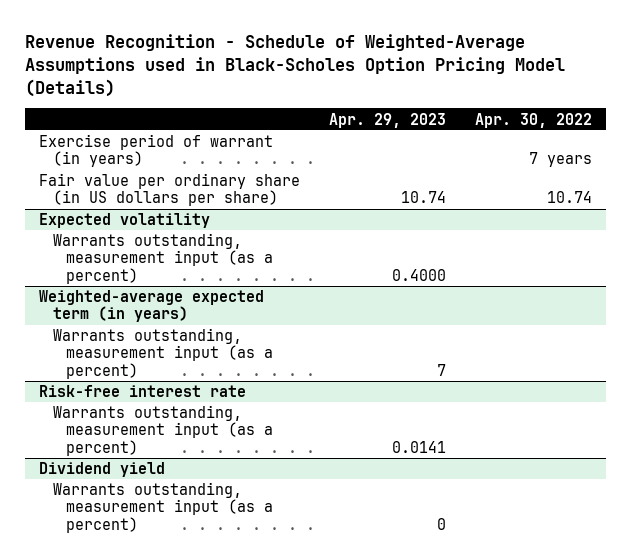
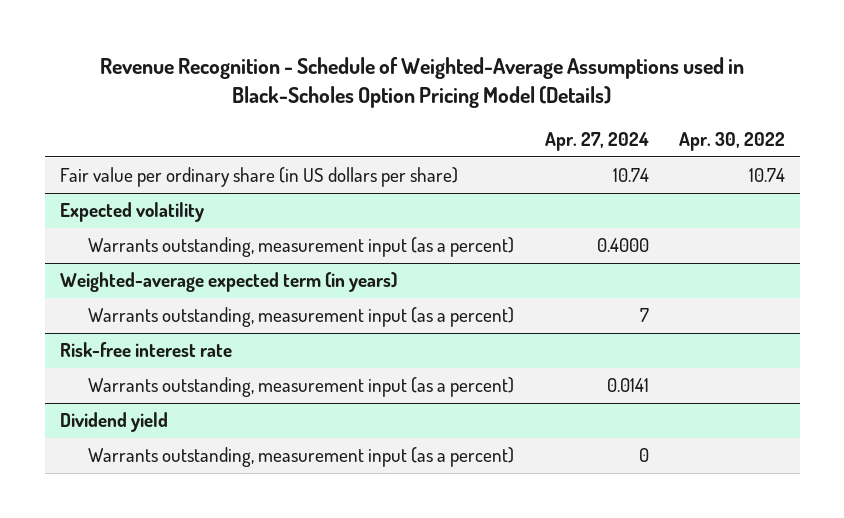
[329,112,447,128] Apr. 29, 2023 -> none
none -> [544,132,649,152] Apr. 27, 2024
[39,134,274,168] Exercise period of warrant (in years) -> none

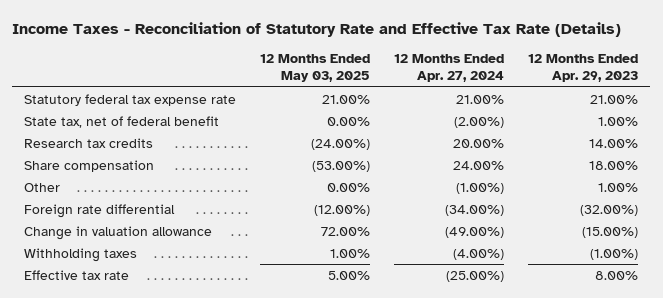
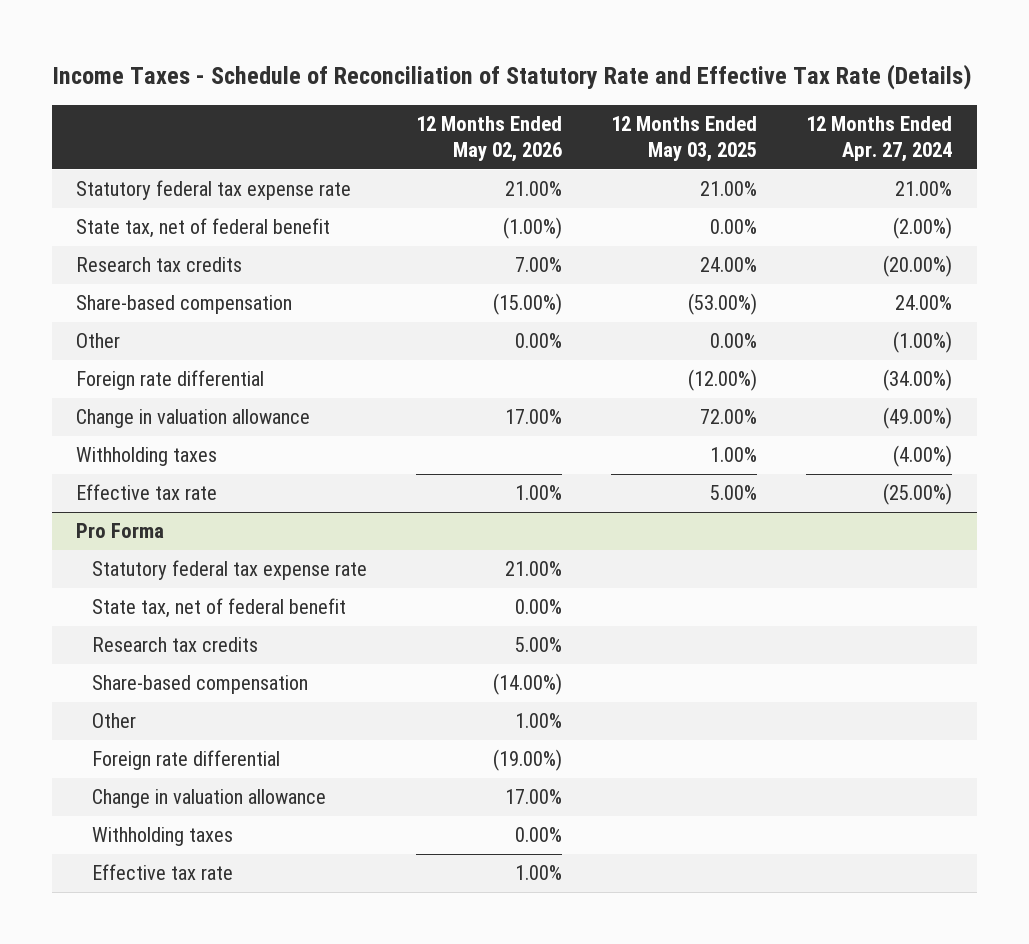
[12,21,622,37] Income Taxes - Reconciliation of Statutory Rate and Effective Tax Rate (Details) -> [51,63,972,90] Income Taxes - Schedule of Reconciliation of Statutory Rate and Effective Tax Rate (Details)
[528,54,639,83] 12 Months Ended Apr. 29, 2023 -> none
none -> [416,115,563,163] 12 Months Ended May 02, 2026
[311,138,371,150] (24.00%) -> [700,257,758,273] 24.00%
[453,138,505,148] 20.00% -> [883,255,953,278] (20.00%)
[24,159,155,172] Share compensation -> [76,295,293,315] Share-based compensation
none -> [76,523,165,539] Pro Forma
none -> [92,560,368,581] Statutory federal tax expense rate
none -> [92,598,347,619] State tax, net of federal benefit
none -> [92,637,259,653] Research tax credits
none -> [92,675,309,695] Share-based compensation
none -> [92,713,137,729] Other
none -> [92,750,281,771] Foreign rate differential
none -> [92,789,327,809] Change in valuation allowance
none -> [92,827,234,847] Withholding taxes
none -> [92,864,234,881] Effective tax rate

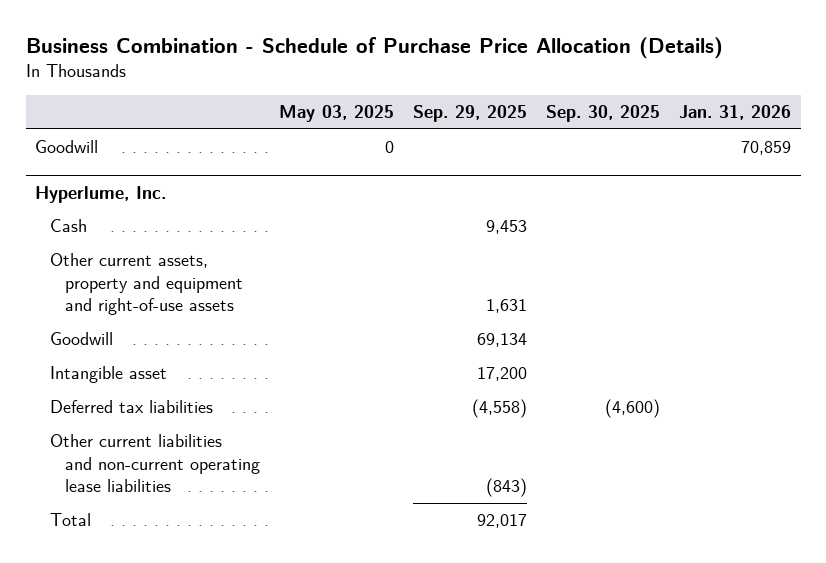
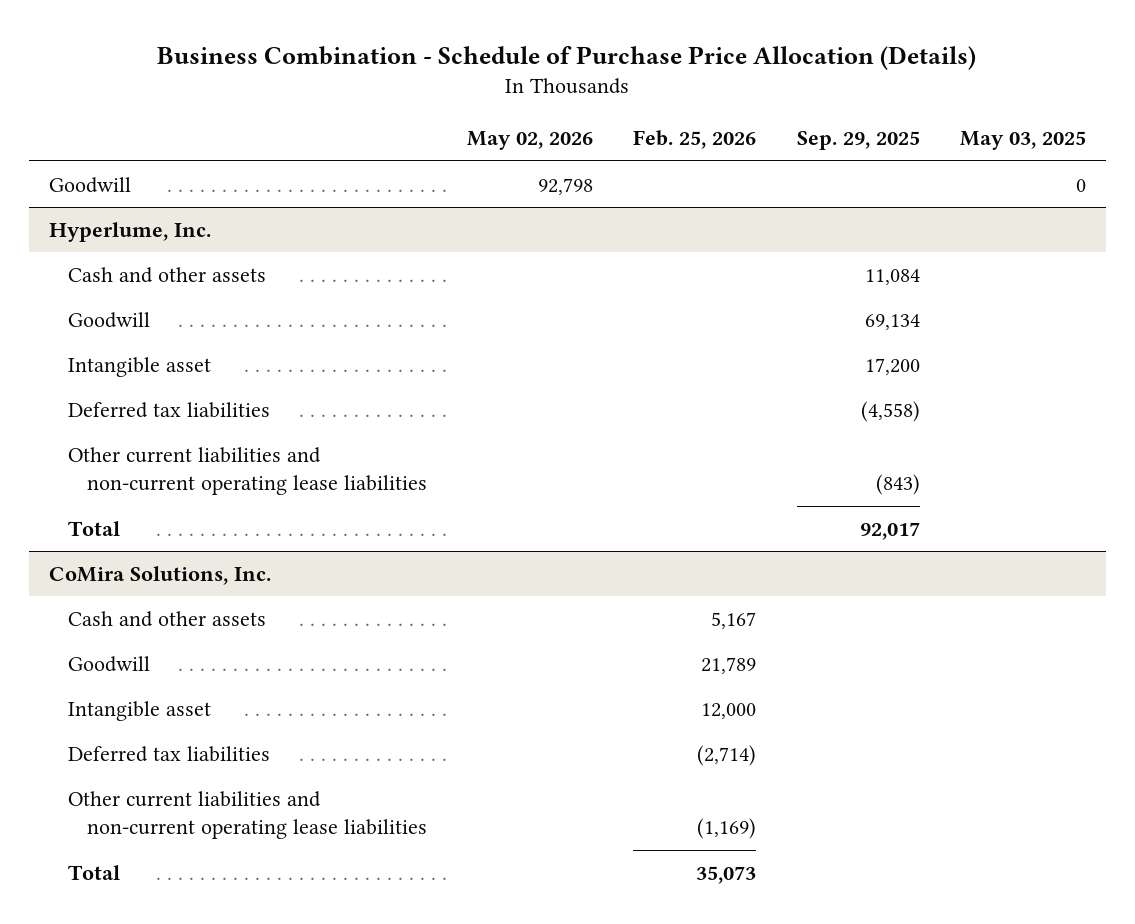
[546,104,661,122] Sep. 30, 2025 -> none
[679,104,792,120] Jan. 31, 2026 -> none
none -> [467,131,594,151] May 02, 2026
none -> [633,130,757,150] Feb. 25, 2026
[49,219,87,233] Cash -> none
[49,253,243,316] Other current assets, property and equipment and right-of-use assets -> none
none -> [68,266,267,283] Cash and other assets
none -> [49,565,272,585] CoMira Solutions, Inc.
none -> [68,610,267,627] Cash and other assets
none -> [68,655,151,672] Goodwill
none -> [68,700,212,721] Intangible asset
none -> [68,745,271,762] Deferred tax liabilities
none -> [68,790,428,840] Other current liabilities and non-current operating lease liabilities
none -> [68,864,121,880] Total

